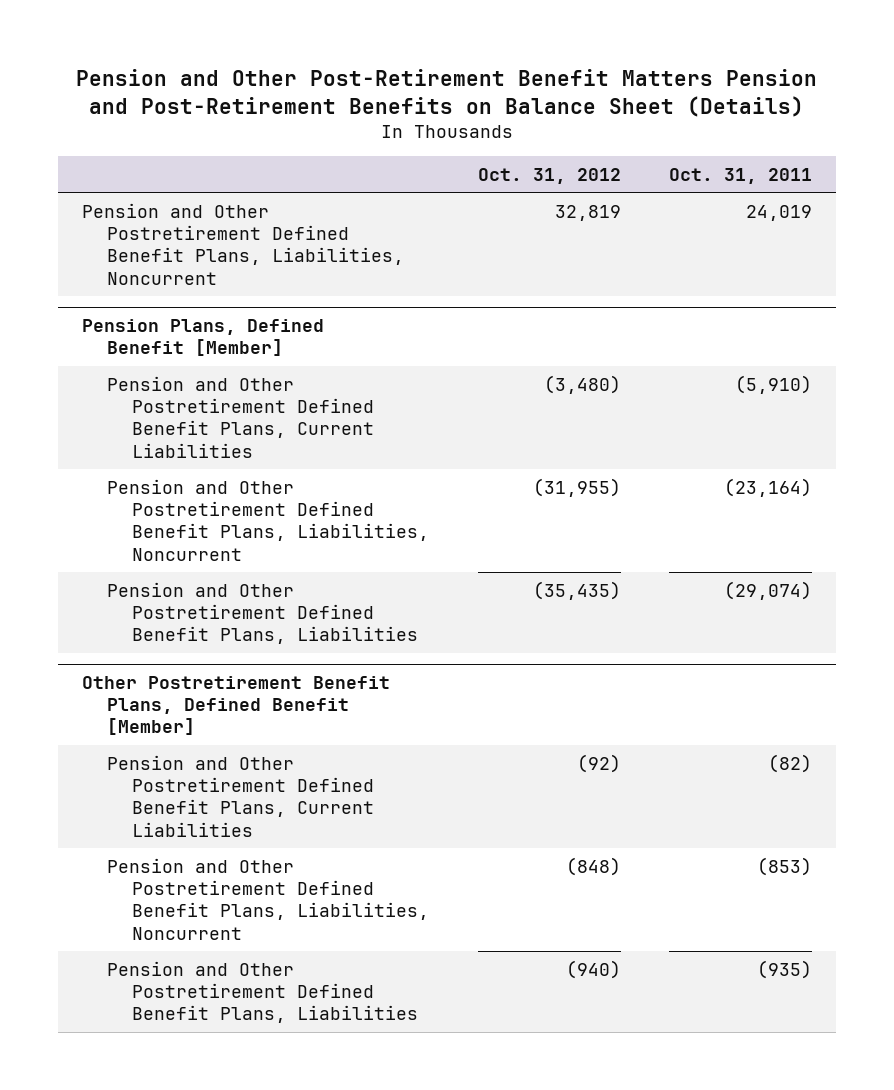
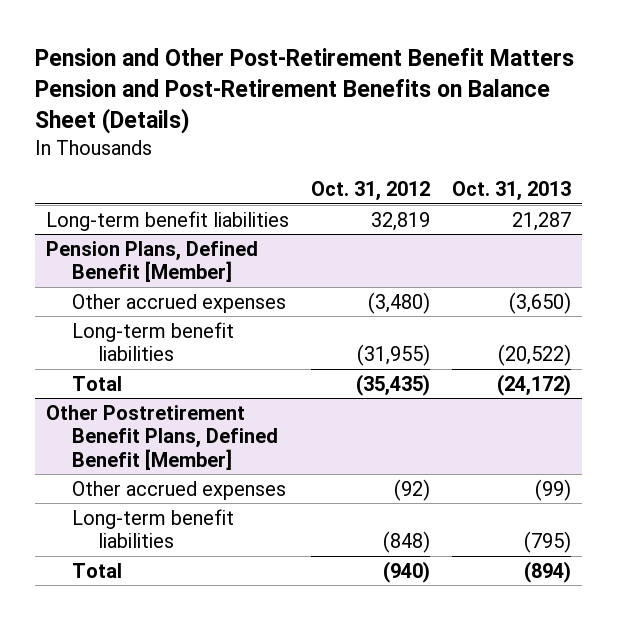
[668,167,812,184] Oct. 31, 2011 -> none
none -> [452,181,572,202] Oct. 31, 2013
[82,202,405,285] Pension and Other Postretirement Defined Benefit Plans, Liabilities, Noncurrent -> [45,210,289,231] Long-term benefit liabilities
[107,375,375,458] Pension and Other Postretirement Defined Benefit Plans, Current Liabilities -> [72,293,287,313] Other accrued expenses
[107,478,430,561] Pension and Other Postretirement Defined Benefit Plans, Liabilities, Noncurrent -> [72,321,235,362] Long-term benefit liabilities
[107,581,419,645] Pension and Other Postretirement Defined Benefit Plans, Liabilities -> [72,375,123,391] Total
[107,754,375,837] Pension and Other Postretirement Defined Benefit Plans, Current Liabilities -> [72,480,287,500] Other accrued expenses
[107,857,430,940] Pension and Other Postretirement Defined Benefit Plans, Liabilities, Noncurrent -> [72,508,235,549] Long-term benefit liabilities
[107,960,419,1024] Pension and Other Postretirement Defined Benefit Plans, Liabilities -> [72,562,123,578] Total

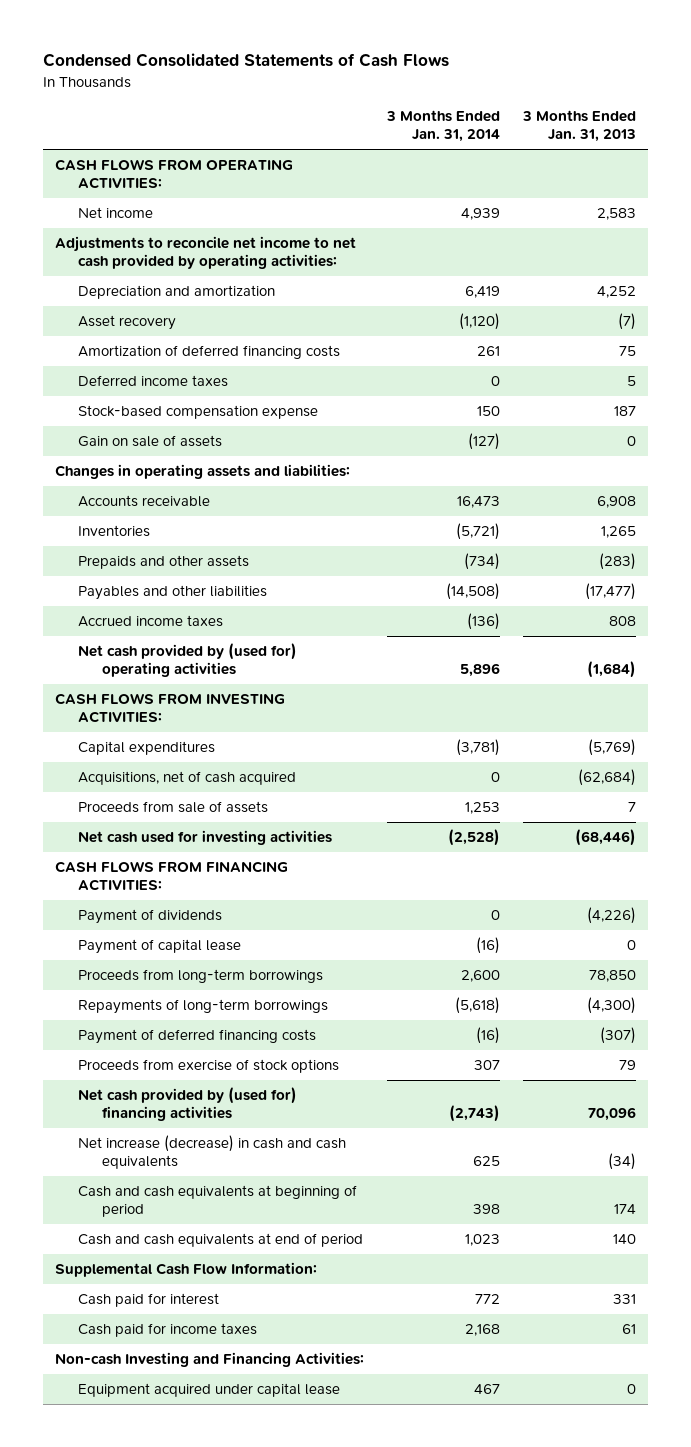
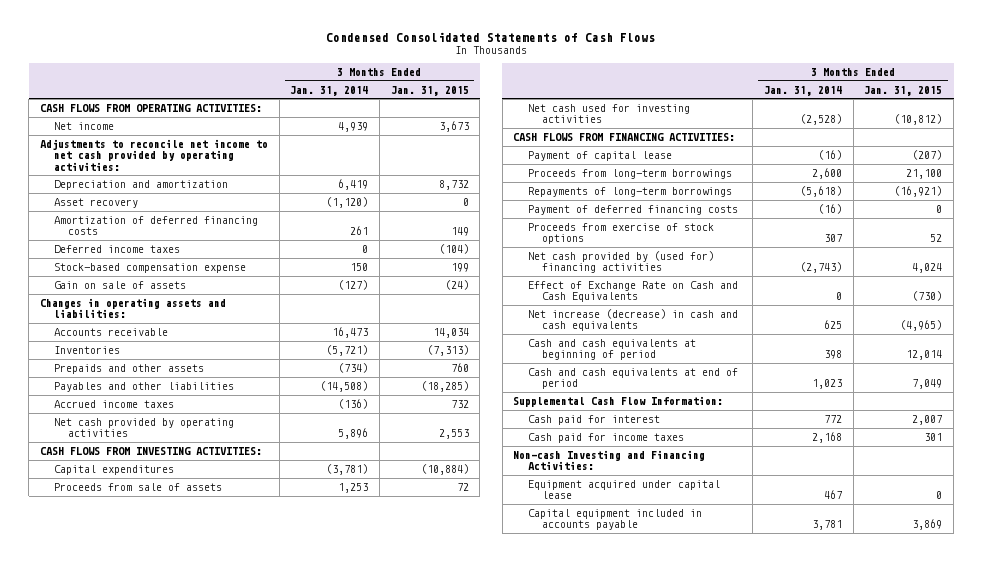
[522,110,637,143] 3 Months Ended Jan. 31, 2013 -> none
none -> [390,85,469,96] Jan. 31, 2015
[78,642,298,677] Net cash provided by (used for) operating activities -> [53,417,234,438] Net cash provided by operating activities
[78,770,297,785] Acquisitions, net of cash acquired -> none
[78,908,223,924] Payment of dividends -> none
none -> [527,280,738,303] Effect of Exchange Rate on Cash and Cash Equivalents
none -> [527,508,702,531] Capital equipment included in accounts payable

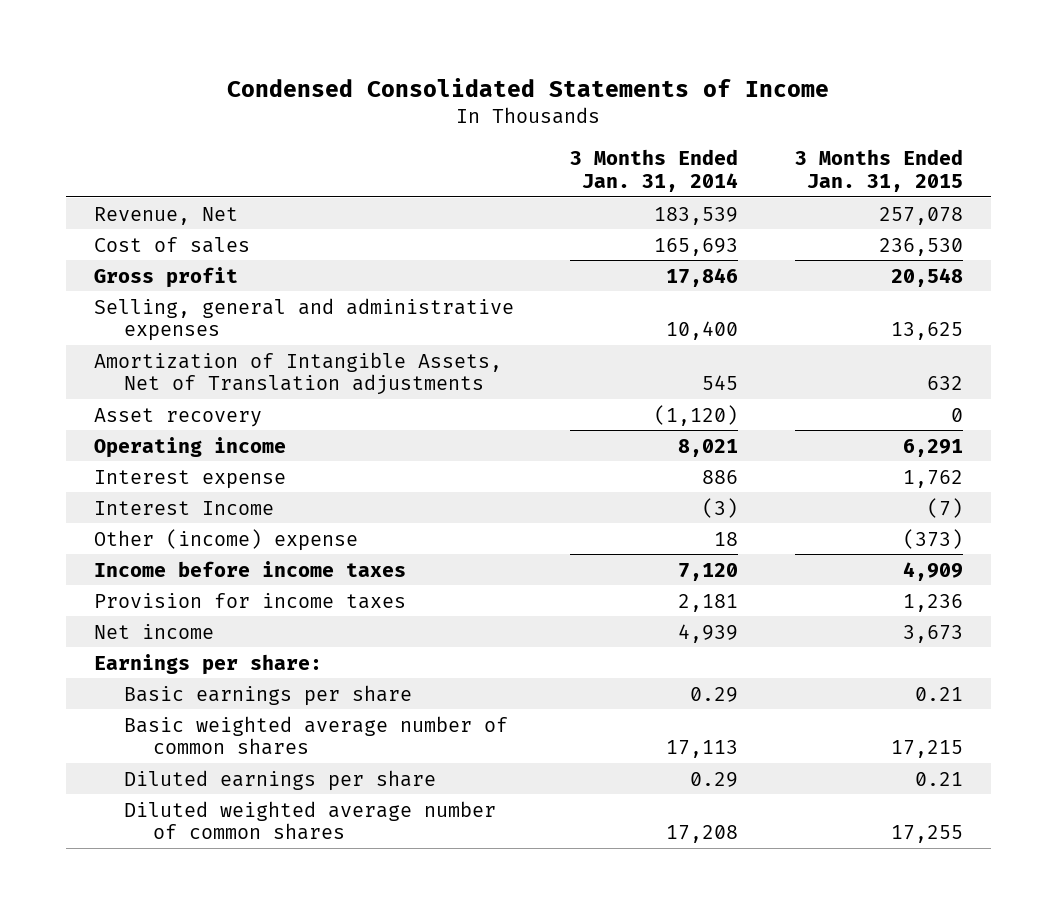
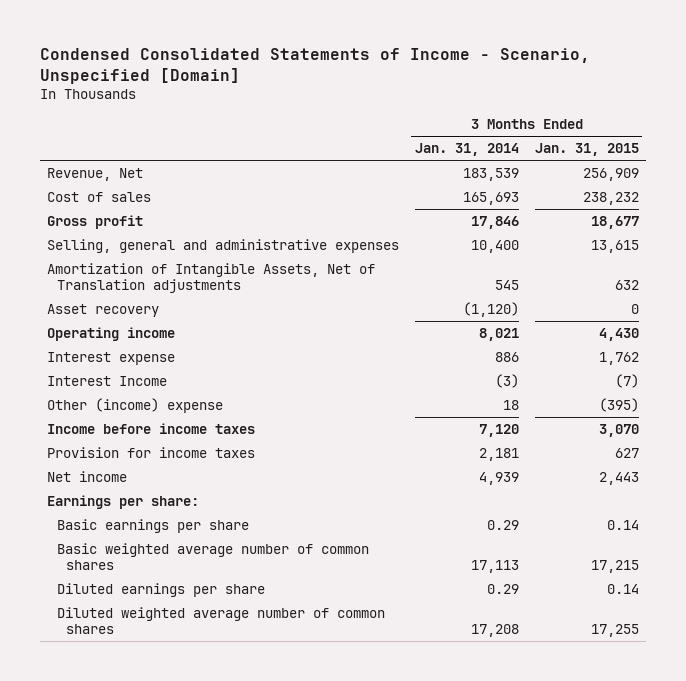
[227,77,830,97] Condensed Consolidated Statements of Income -> [39,48,590,84] Condensed Consolidated Statements of Income - Scenario, Unspecified [Domain]
[878,206,963,225] 257,078 -> [582,167,639,181] 256,909
[878,237,963,256] 236,530 -> [582,191,639,205] 238,232
[890,267,963,287] 20,548 -> [590,215,639,229] 18,677
[890,322,963,341] 13,625 -> [590,239,639,253] 13,615
[902,438,963,457] 6,291 -> [598,327,639,341] 4,430
[902,528,963,549] (373) -> [598,397,639,412] (395)
[902,561,963,581] 4,909 -> [598,423,639,437] 3,070
[902,593,963,612] 1,236 -> [614,447,639,458] 627
[902,624,963,643] 3,673 -> [598,471,639,485] 2,443
[914,686,963,701] 0.21 -> [606,519,639,530] 0.14
[914,771,963,786] 0.21 -> [606,583,639,594] 0.14

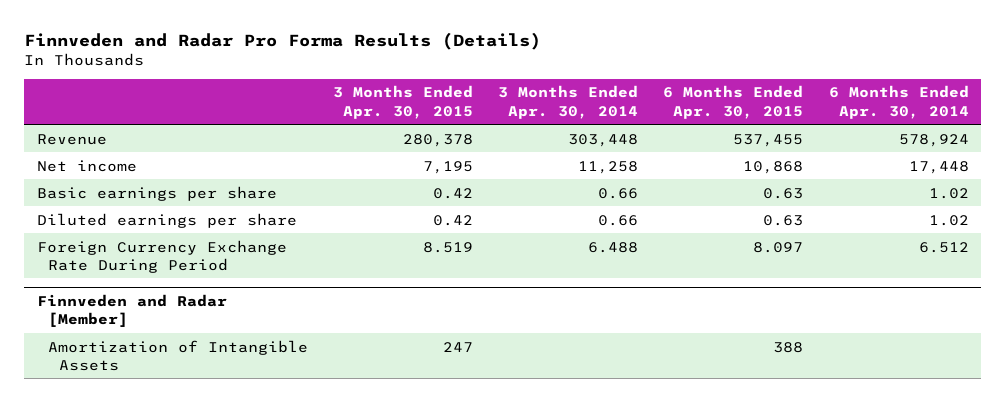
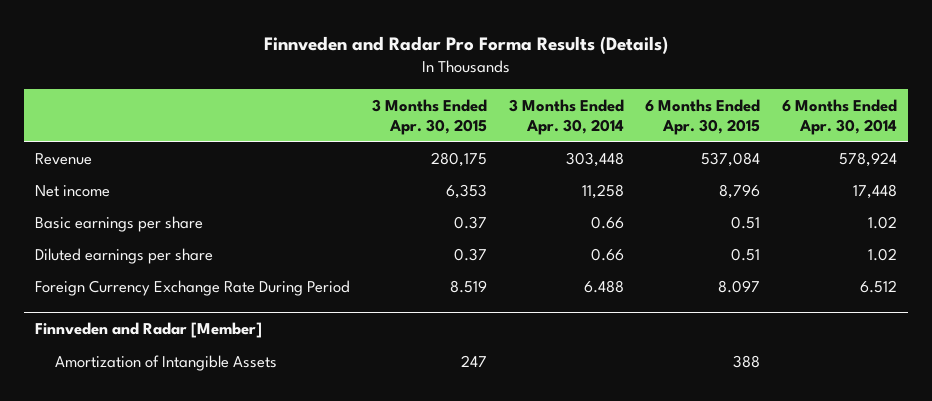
[402,133,473,147] 280,378 -> [430,151,487,167] 280,175
[733,133,804,147] 537,455 -> [701,151,761,167] 537,084
[422,160,473,174] 7,195 -> [445,183,487,199] 6,353
[743,160,804,174] 10,868 -> [719,183,761,199] 8,796
[432,187,473,199] 0.42 -> [453,215,487,229] 0.37
[763,187,804,199] 0.63 -> [731,215,761,229] 0.51
[432,214,473,226] 0.42 -> [453,247,487,261] 0.37
[763,214,804,226] 0.63 -> [731,247,761,261] 0.51

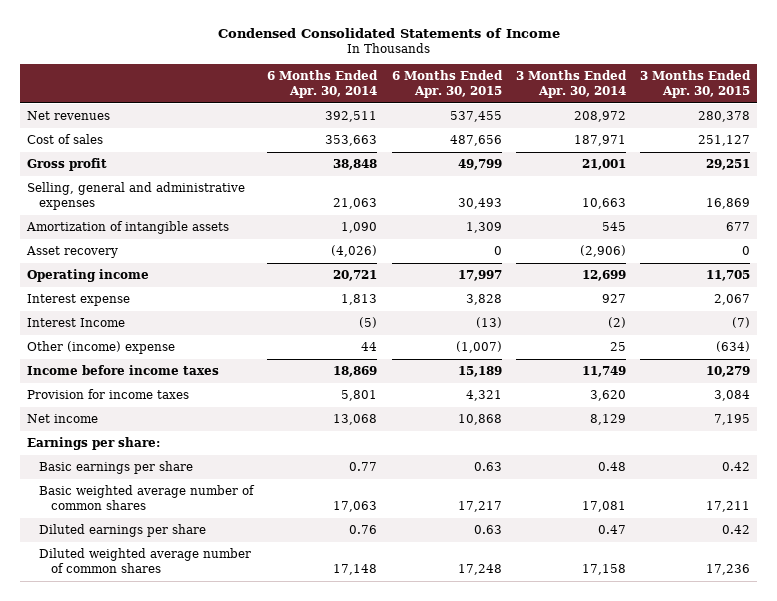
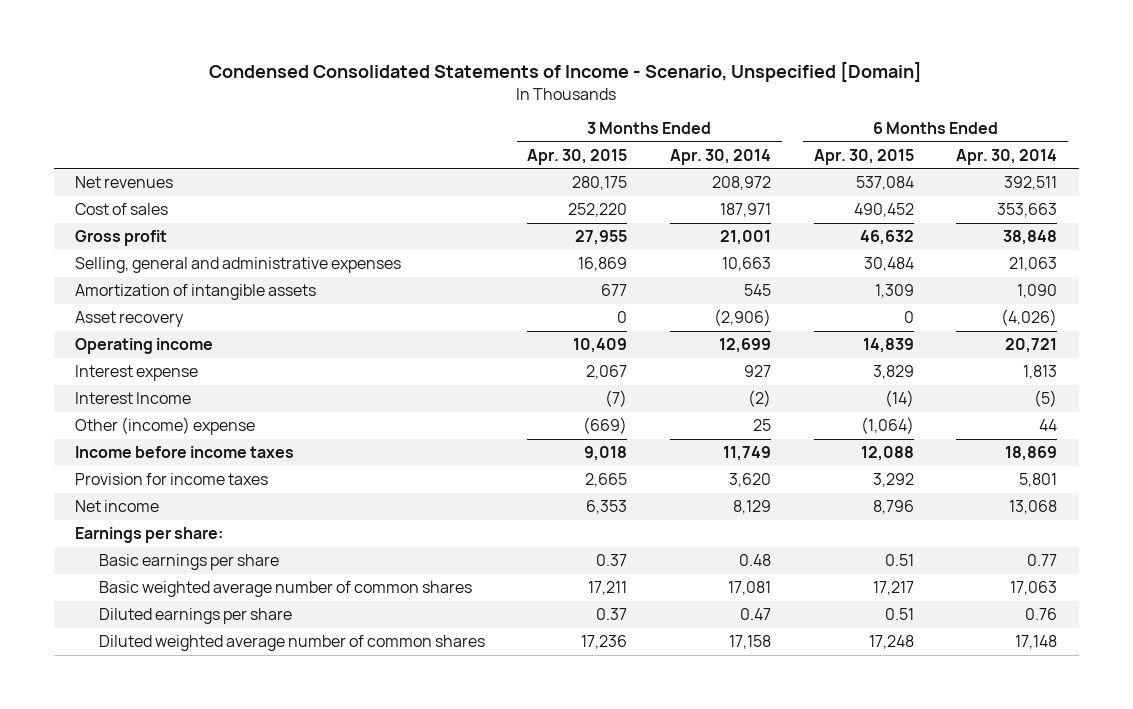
[217,27,560,38] Condensed Consolidated Statements of Income -> [209,62,923,83] Condensed Consolidated Statements of Income - Scenario, Unspecified [Domain]
[449,111,502,123] 537,455 -> [855,176,914,191] 537,084
[698,111,751,123] 280,378 -> [572,176,628,191] 280,175
[449,135,502,147] 487,656 -> [853,203,914,218] 490,452
[698,135,751,147] 251,127 -> [568,203,628,218] 252,220
[457,159,502,171] 49,799 -> [859,230,914,246] 46,632
[706,159,751,171] 29,251 -> [575,230,628,246] 27,955
[457,197,502,209] 30,493 -> [863,257,914,272] 30,484
[457,270,502,282] 17,997 -> [862,338,914,354] 14,839
[706,270,751,282] 11,705 -> [573,338,628,354] 10,409
[465,294,502,306] 3,828 -> [872,365,914,380] 3,829
[475,317,502,329] (13) -> [884,390,914,408] (14)
[455,341,502,354] (1,007) -> [860,417,914,435] (1,064)
[716,341,751,353] (634) -> [583,417,628,435] (669)
[457,366,502,378] 15,189 -> [860,446,914,462] 12,088
[706,366,751,378] 10,279 -> [584,446,628,462] 9,018
[465,390,502,402] 4,321 -> [872,473,914,488] 3,292
[714,390,751,402] 3,084 -> [585,473,628,488] 2,665
[457,414,502,426] 10,868 -> [872,500,914,515] 8,796
[714,414,751,426] 7,195 -> [586,500,628,515] 6,353
[473,462,502,472] 0.63 -> [884,554,914,567] 0.51
[722,462,751,472] 0.42 -> [596,554,628,567] 0.37
[473,525,502,535] 0.63 -> [884,608,914,621] 0.51
[722,525,751,535] 0.42 -> [596,608,628,621] 0.37

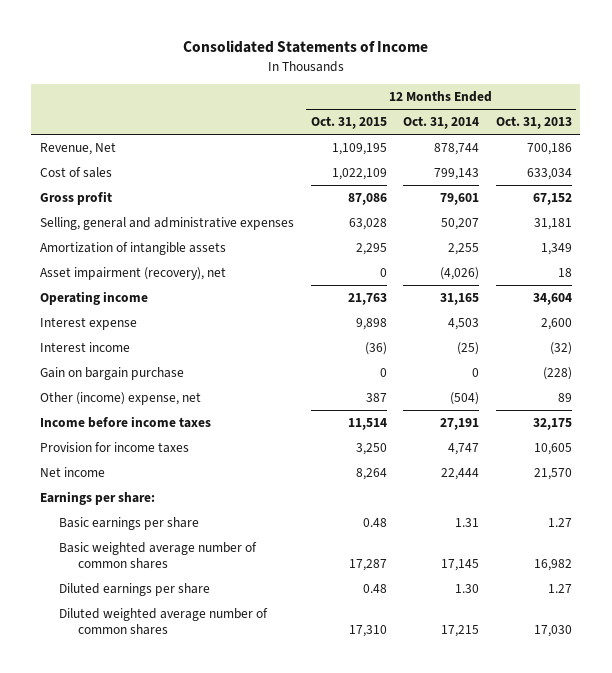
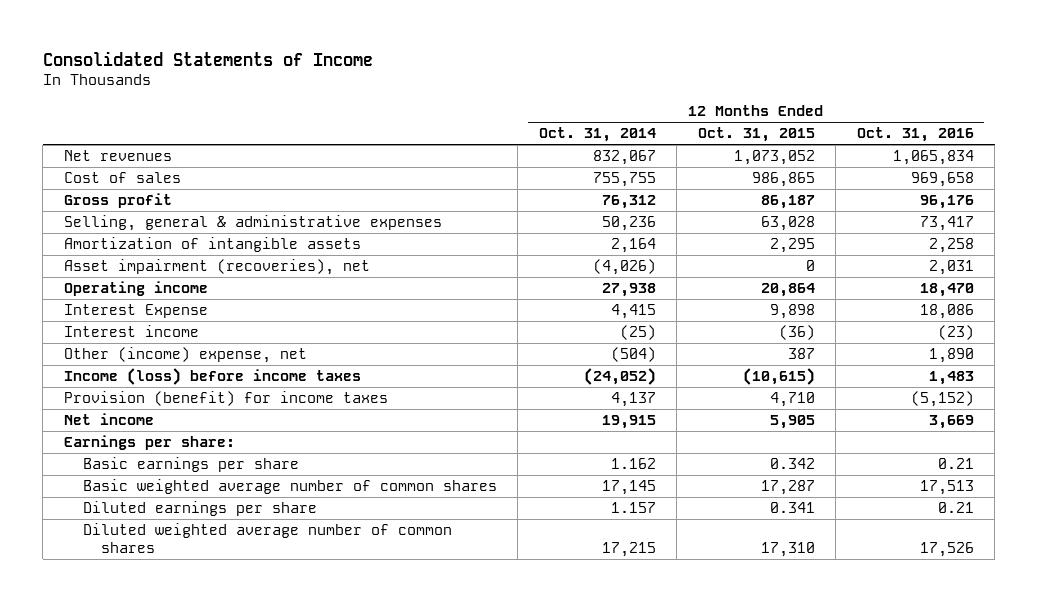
[496,116,573,130] Oct. 31, 2013 -> none
none -> [856,127,974,143] Oct. 31, 2016
[39,142,116,156] Revenue, Net -> [63,150,172,162] Net revenues
[331,143,387,156] 1,109,195 -> [733,150,815,166] 1,073,052
[434,143,480,156] 878,744 -> [592,150,656,166] 832,067
[331,168,387,181] 1,022,109 -> [751,172,815,188] 986,865
[434,168,480,181] 799,143 -> [592,172,656,188] 755,755
[347,193,387,206] 87,086 -> [760,195,815,210] 86,187
[440,193,480,206] 79,601 -> [601,195,656,210] 76,312
[39,217,294,231] Selling, general and administrative expenses -> [63,215,442,232] Selling, general & administrative expenses
[441,218,480,231] 50,207 -> [601,216,656,232] 50,236
[448,243,480,256] 2,255 -> [610,238,656,254] 2,164
[39,267,226,281] Asset impairment (recovery), net -> [63,259,370,276] Asset impairment (recoveries), net
[347,293,387,306] 21,763 -> [760,283,815,298] 20,864
[440,293,480,306] 31,165 -> [601,283,656,298] 27,938
[39,317,137,331] Interest expense -> [63,304,208,319] Interest Expense
[448,318,480,331] 4,503 -> [610,304,656,320] 4,415
[39,367,184,381] Gain on bargain purchase -> none
[39,416,211,429] Income before income taxes -> [63,368,361,386] Income (loss) before income taxes
[347,418,387,431] 11,514 -> [742,368,815,386] (10,615)
[440,418,480,431] 27,191 -> [583,368,656,386] (24,052)
[39,442,189,454] Provision for income taxes -> [63,391,388,407] Provision (benefit) for income taxes
[355,443,387,456] 3,250 -> [769,392,815,408] 4,710
[448,443,480,456] 4,747 -> [610,392,656,408] 4,137
[355,468,387,481] 8,264 -> [769,415,815,430] 5,905
[441,468,480,481] 22,444 -> [601,415,656,430] 19,915
[362,518,387,528] 0.48 -> [769,458,815,470] 0.342
[455,518,480,528] 1.31 -> [610,458,656,470] 1.162
[362,584,387,594] 0.48 -> [769,502,815,514] 0.341
[455,584,480,594] 1.30 -> [610,502,656,514] 1.157

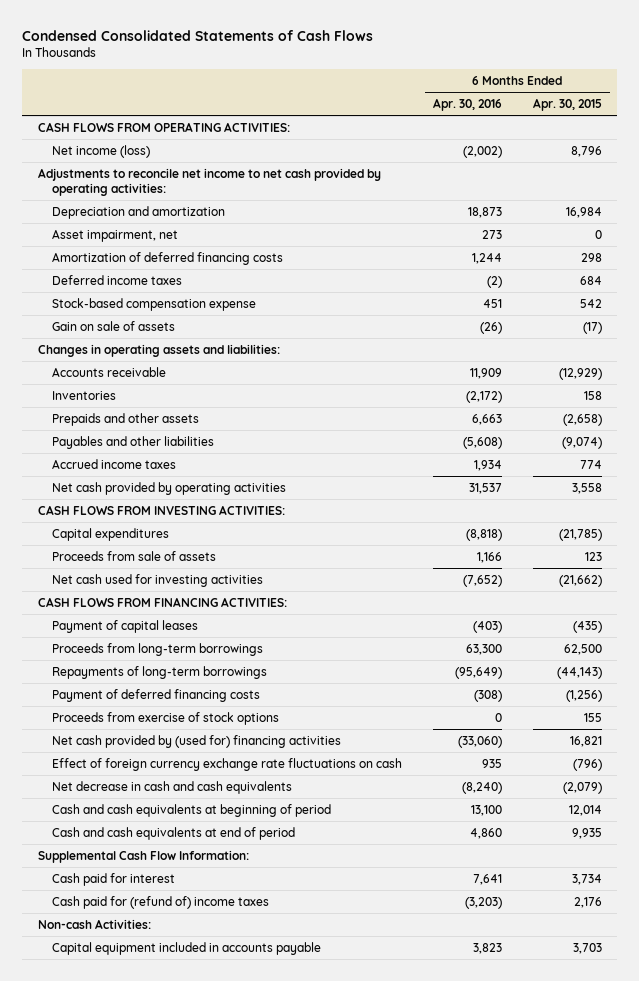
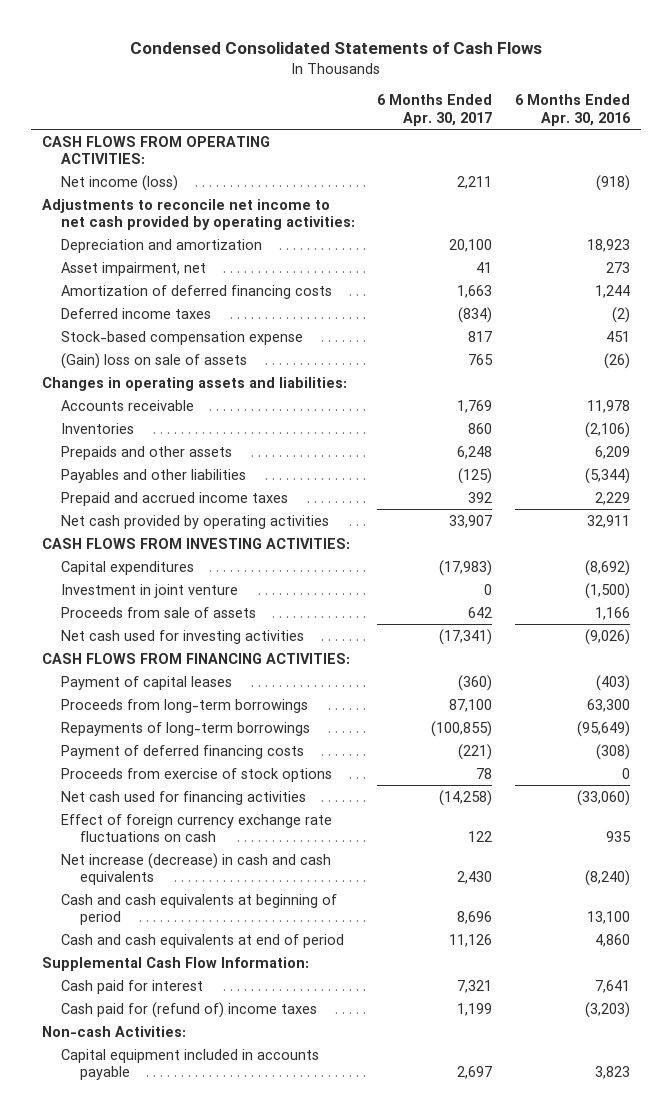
[532,98,602,112] Apr. 30, 2015 -> none
none -> [377,94,493,127] 6 Months Ended Apr. 30, 2017
[462,145,502,158] (2,002) -> [595,174,630,191] (918)
[467,206,502,218] 18,873 -> [586,238,630,252] 18,923
[52,320,176,331] Gain on sale of assets -> [61,352,248,369] (Gain) loss on sale of assets
[469,367,502,379] 11,909 -> [586,399,630,413] 11,978
[465,390,502,403] (2,172) -> [584,421,630,438] (2,106)
[471,413,502,425] 6,663 -> [594,445,630,459] 6,209
[462,436,502,449] (5,608) -> [584,467,630,484] (5,344)
[52,458,177,469] Accrued income taxes -> [61,491,289,506] Prepaid and accrued income taxes
[473,459,502,471] 1,934 -> [594,491,630,505] 2,229
[468,482,502,494] 31,537 -> [586,514,630,528] 32,911
[465,528,502,541] (8,818) -> [584,559,630,576] (8,692)
none -> [61,583,239,598] Investment in joint venture
[462,574,502,587] (7,652) -> [584,628,630,645] (9,026)
[52,734,342,748] Net cash provided by (used for) financing activities -> [61,790,307,805] Net cash used for financing activities
[52,780,293,794] Net decrease in cash and cash equivalents -> [61,852,332,886] Net increase (decrease) in cash and cash equivalents

